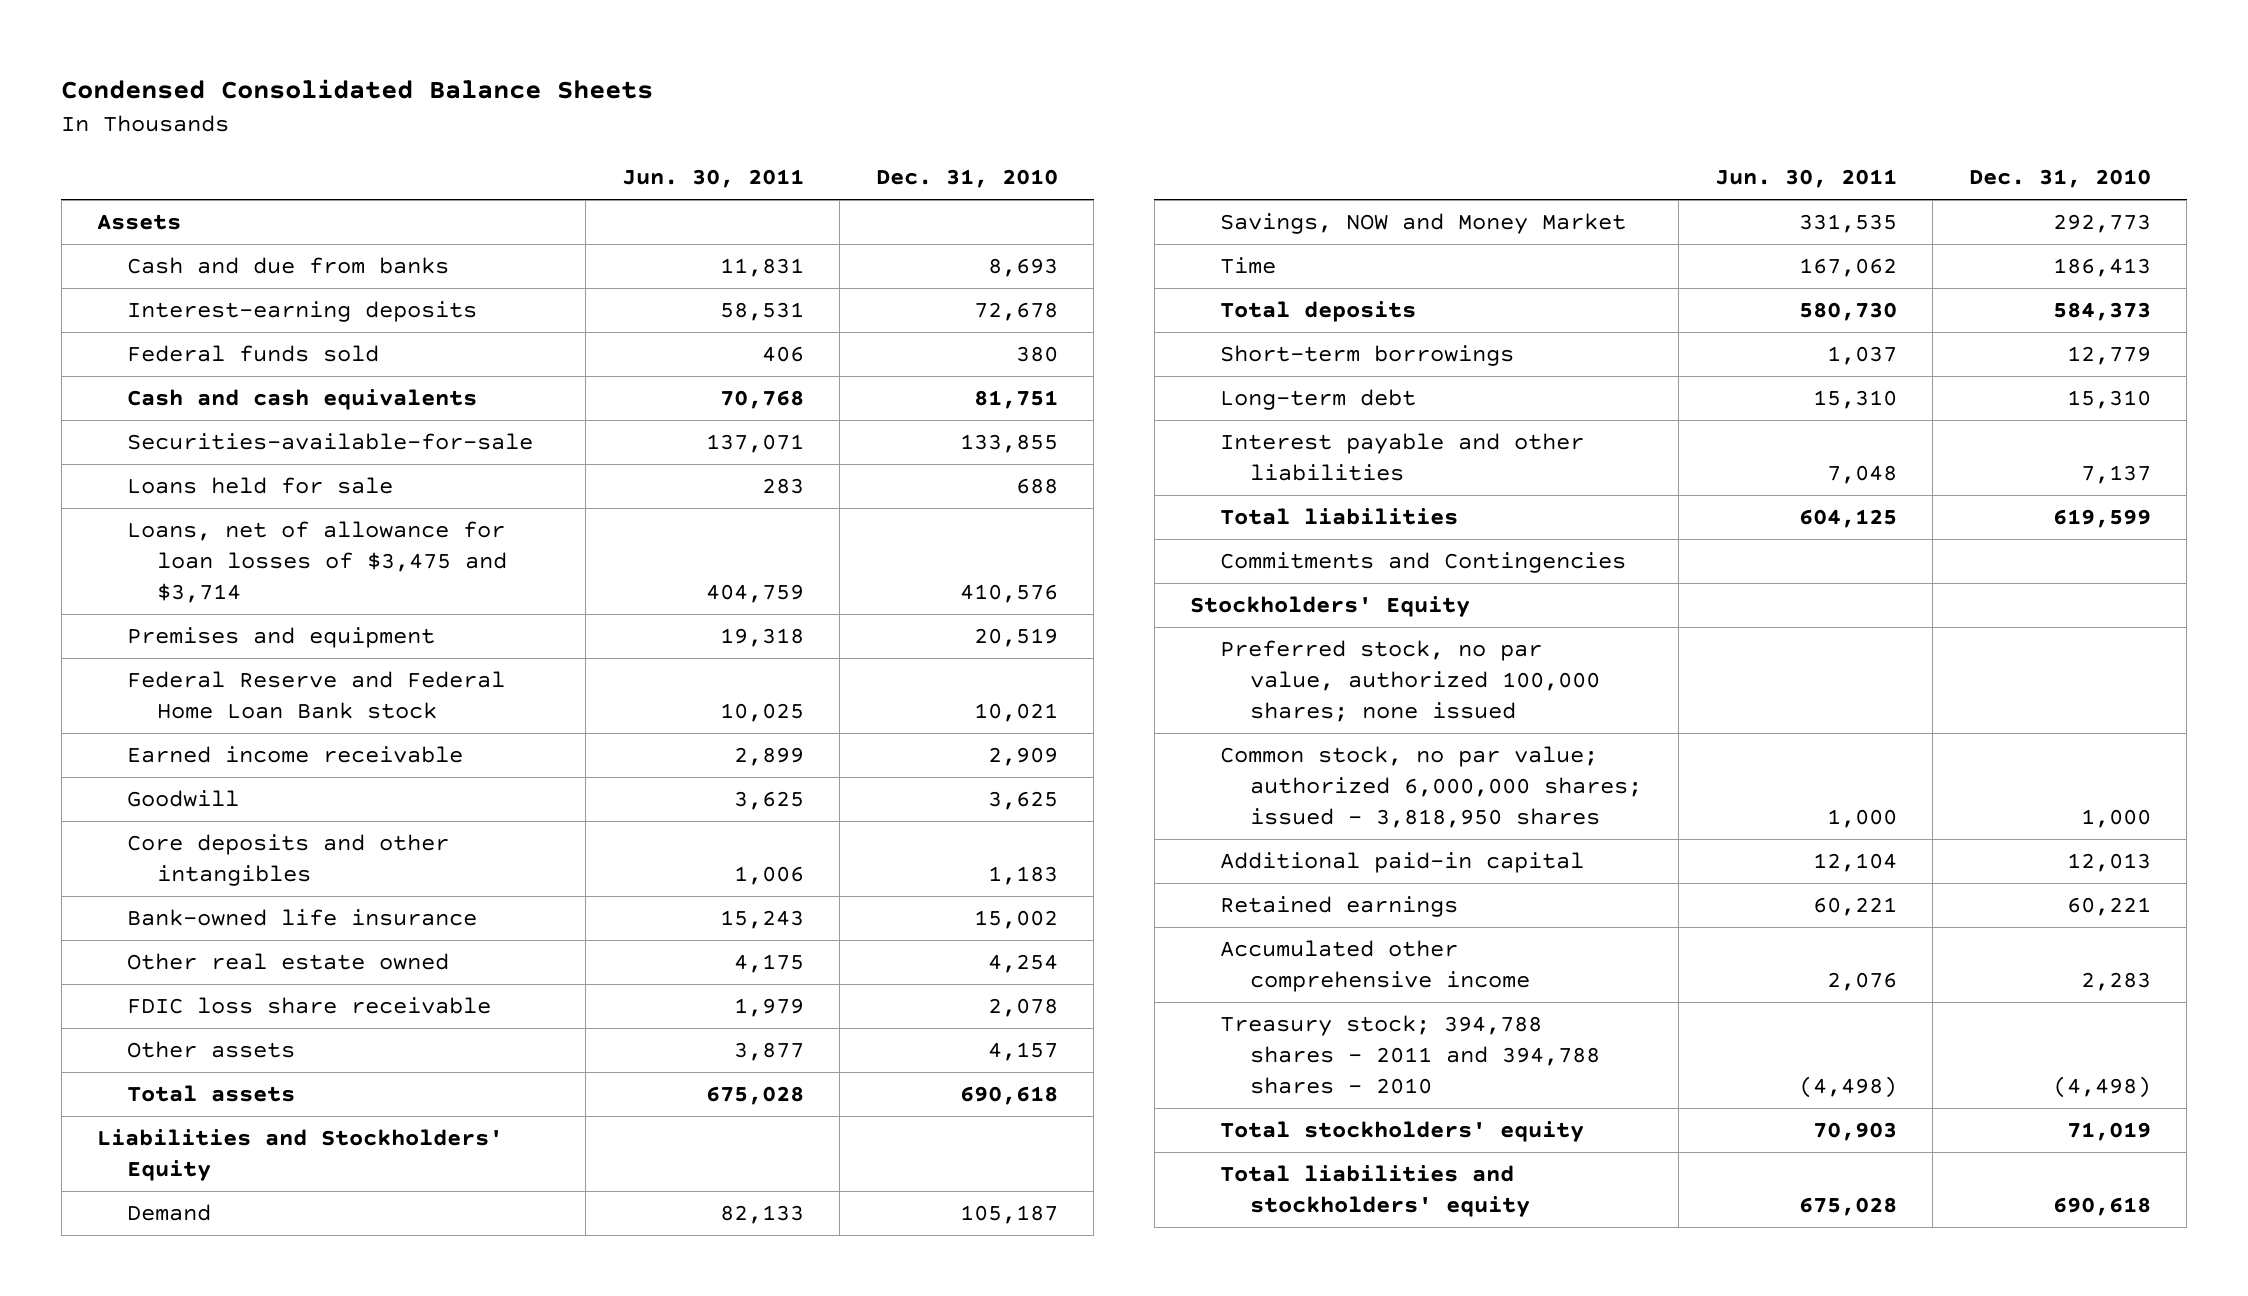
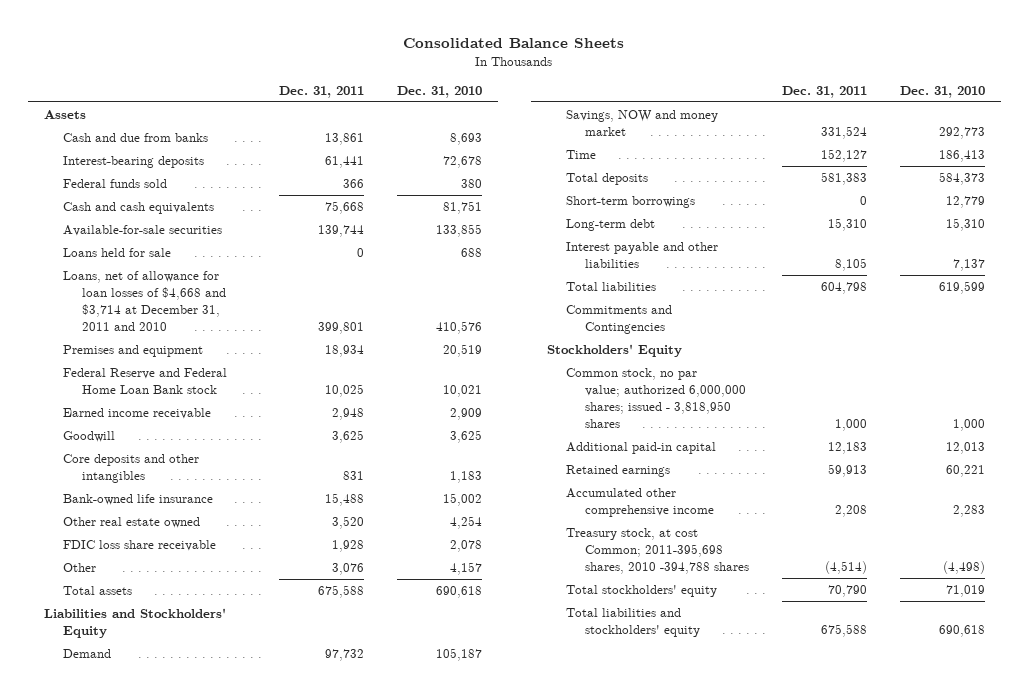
[61,79,654,100] Condensed Consolidated Balance Sheets -> [403,38,625,49] Consolidated Balance Sheets
[621,169,804,189] Jun. 30, 2011 -> none
none -> [278,85,364,98] Dec. 31, 2011
[127,301,478,323] Interest-earning deposits -> [63,156,205,169] Interest-bearing deposits
[127,433,534,451] Securities-available-for-sale -> [63,225,223,237] Available-for-sale securities
[127,521,508,604] Loans, net of allowance for loan losses of $3,475 and $3,714 -> [63,271,226,332] Loans, net of allowance for loan losses of $4,668 and $3,714 at December 31, 2011 and 2010
[127,1041,296,1059] Other assets -> [63,563,97,573] Other
[1220,213,1627,235] Savings, NOW and Money Market -> [566,110,719,137] Savings, NOW and money market
[1220,640,1601,723] Preferred stock, no par value, authorized 100,000 shares; none issued -> none
[1220,1015,1601,1095] Treasury stock; 394,788 shares - 2011 and 394,788 shares - 2010 -> [566,528,750,575] Treasury stock, at cost Common; 2011-395,698 shares, 2010 -394,788 shares

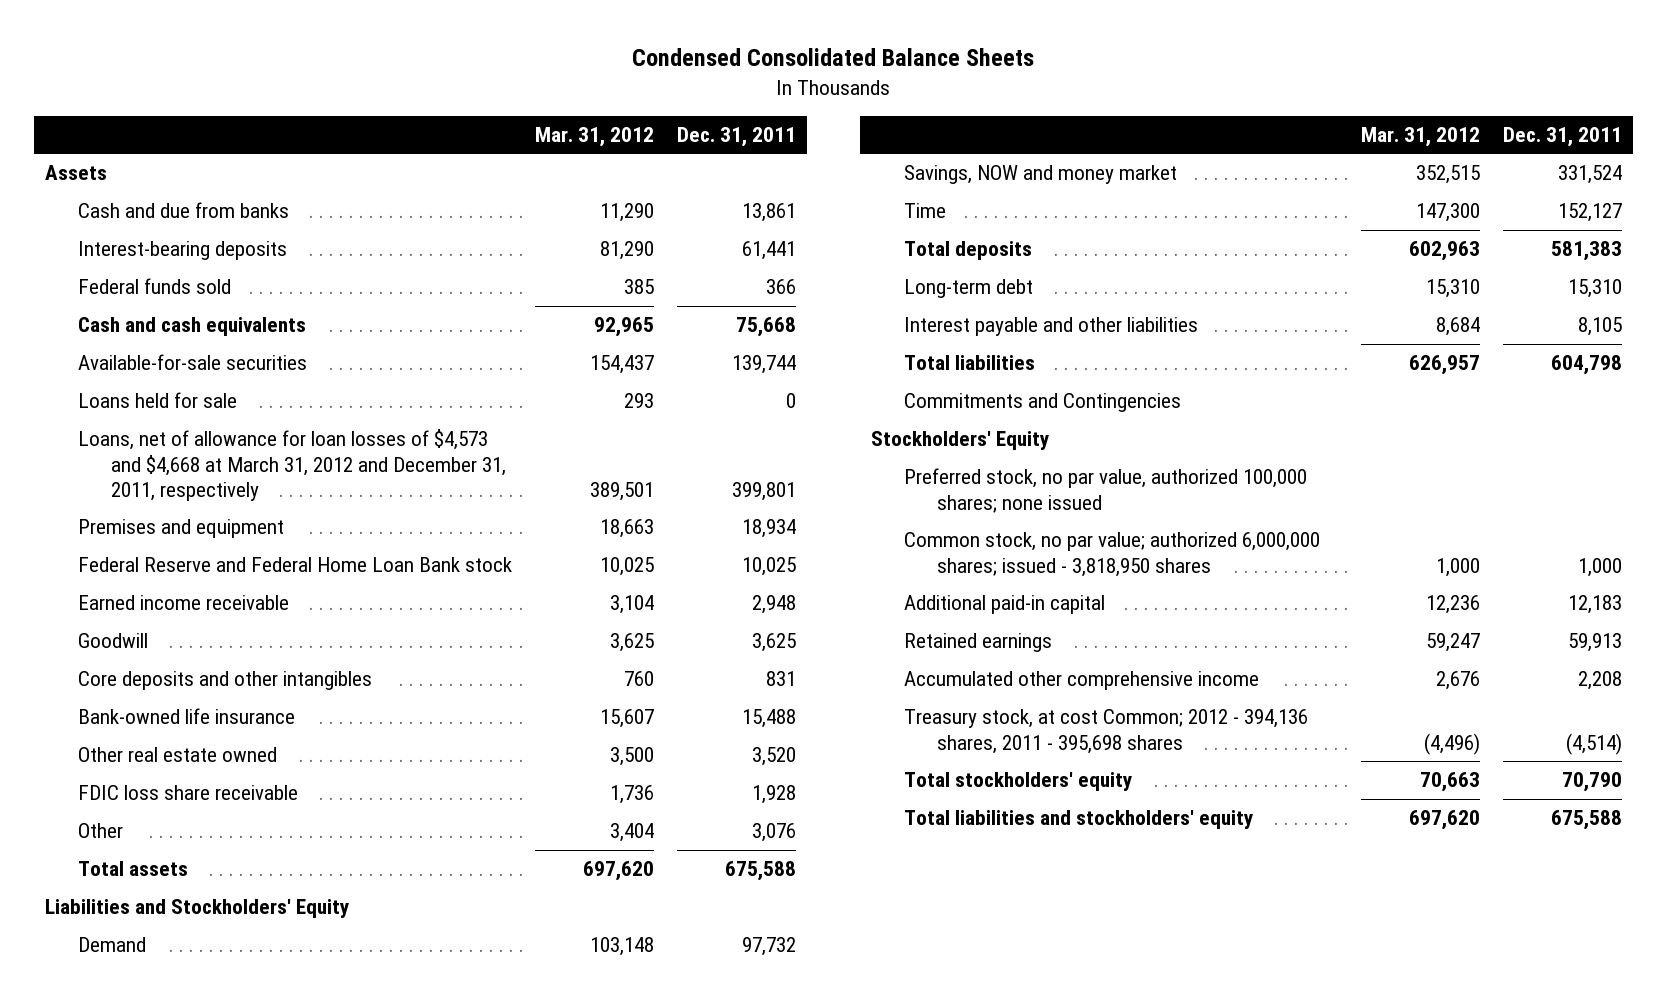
[403,38,625,49] Consolidated Balance Sheets -> [632,48,1035,67] Condensed Consolidated Balance Sheets
[396,85,482,98] Dec. 31, 2010 -> none
none -> [534,126,654,147] Mar. 31, 2012
[63,271,226,332] Loans, net of allowance for loan losses of $4,668 and $3,714 at December 31, 2011 and 2010 -> [78,429,507,501] Loans, net of allowance for loan losses of $4,573 and $4,668 at March 31, 2012 and December 31, 2011, respectively
[566,196,696,209] Short-term borrowings -> none
none -> [903,468,1307,513] Preferred stock, no par value, authorized 100,000 shares; none issued
[566,528,750,575] Treasury stock, at cost Common; 2011-395,698 shares, 2010 -394,788 shares -> [903,709,1308,754] Treasury stock, at cost Common; 2012 - 394,136 shares, 2011 - 395,698 shares

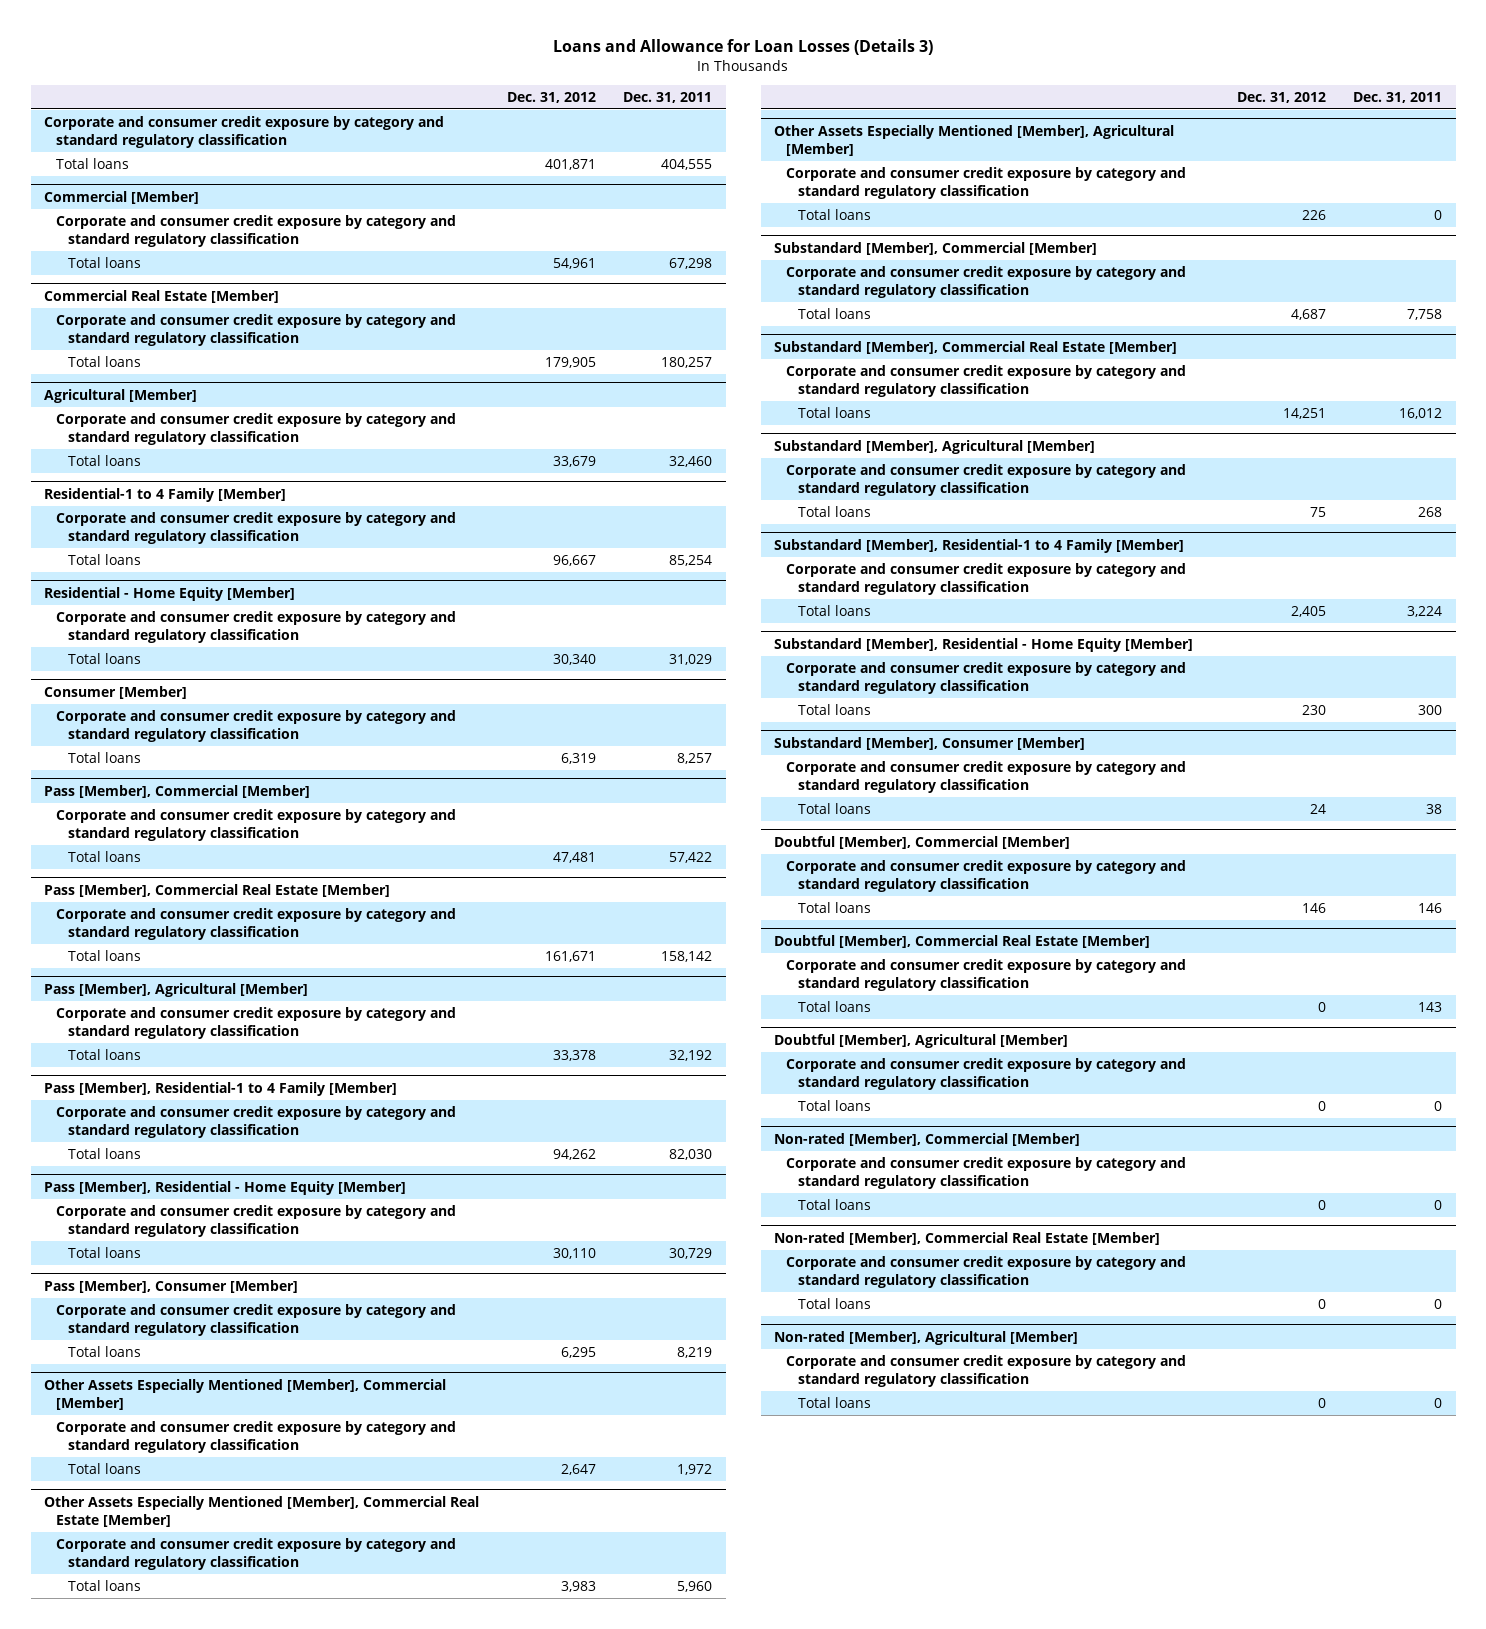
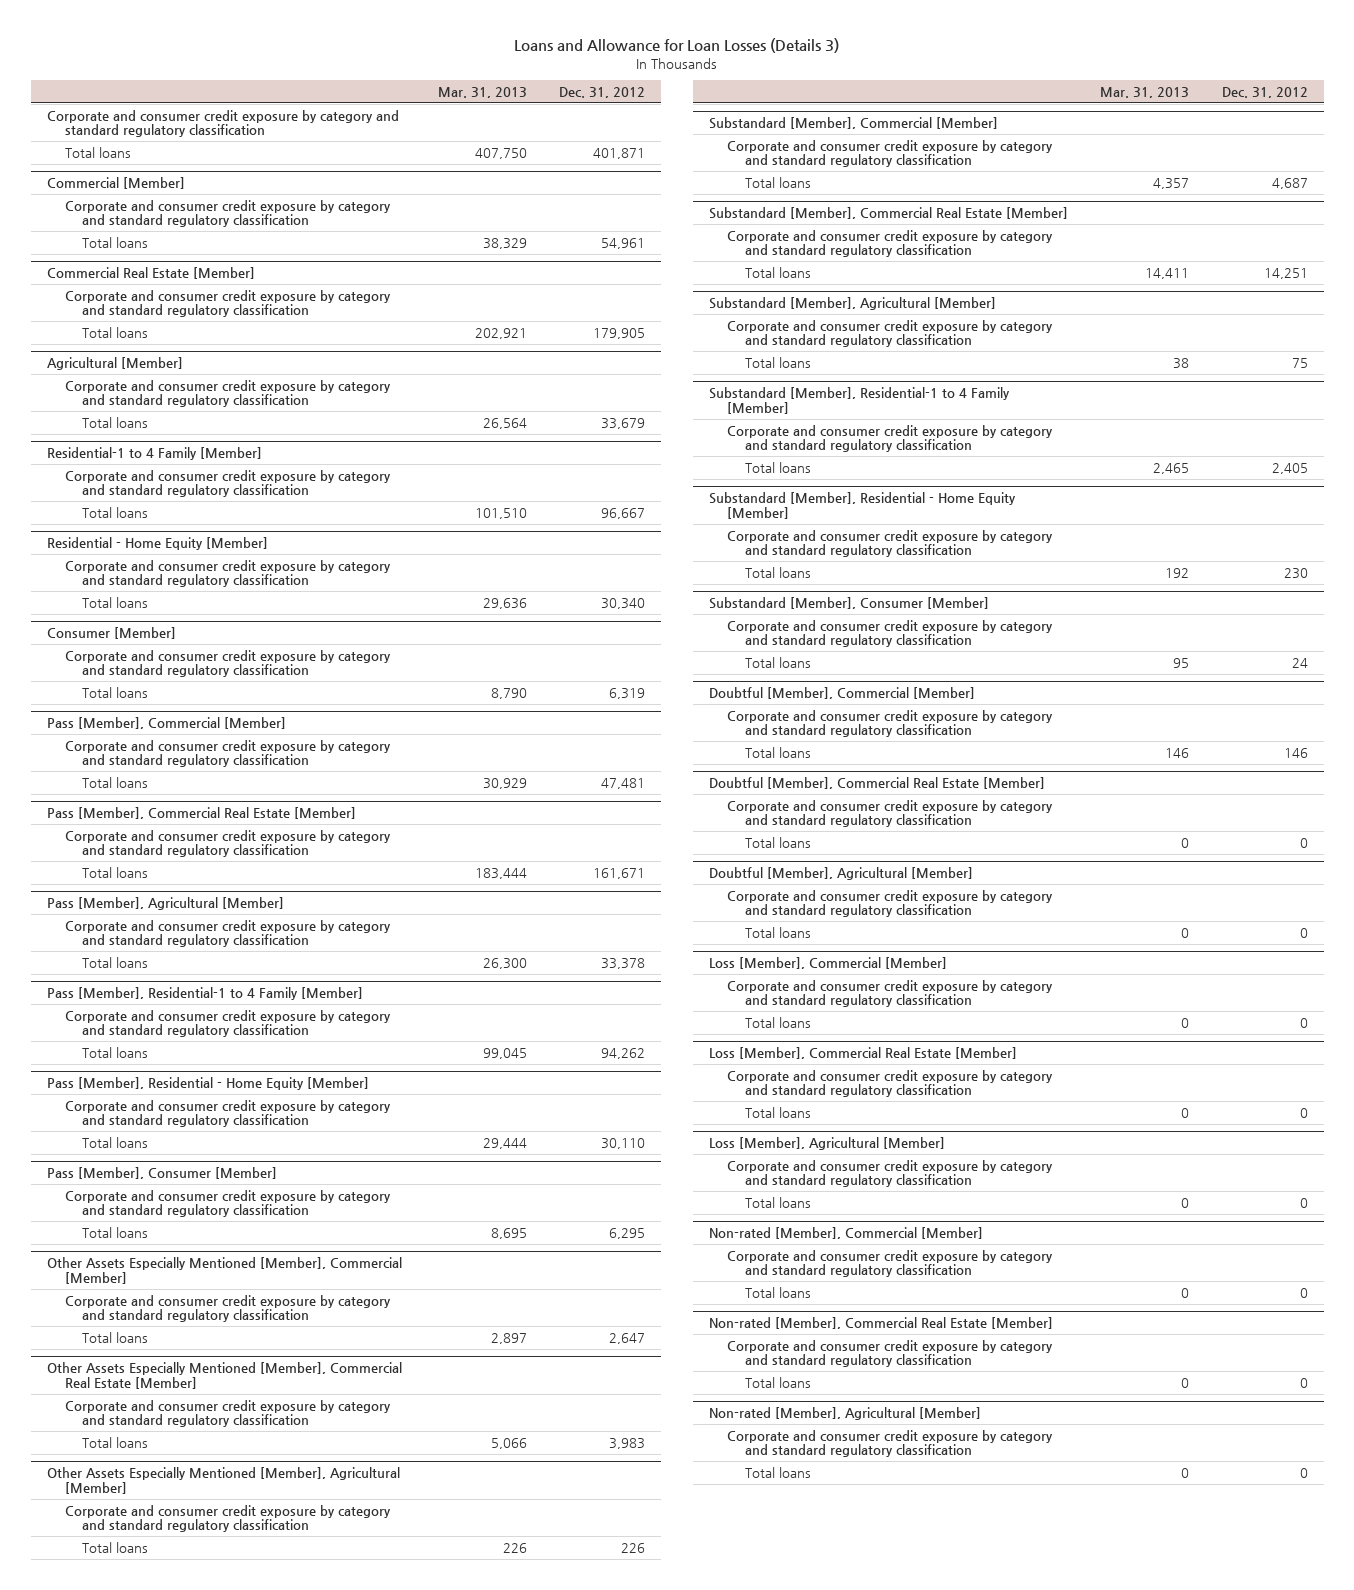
[623,91,713,103] Dec. 31, 2011 -> none
none -> [437,87,527,99] Mar. 31, 2013
none -> [709,957,948,970] Loss [Member], Commercial [Member]
none -> [727,979,1054,1008] Corporate and consumer credit exposure by category and standard regulatory classification
none -> [745,1016,812,1028] Total loans
none -> [709,1047,1018,1060] Loss [Member], Commercial Real Estate [Member]
none -> [727,1069,1054,1098] Corporate and consumer credit exposure by category and standard regulatory classification
none -> [745,1106,812,1118] Total loans
none -> [709,1137,946,1151] Loss [Member], Agricultural [Member]
none -> [727,1159,1054,1188] Corporate and consumer credit exposure by category and standard regulatory classification
none -> [745,1196,812,1208] Total loans

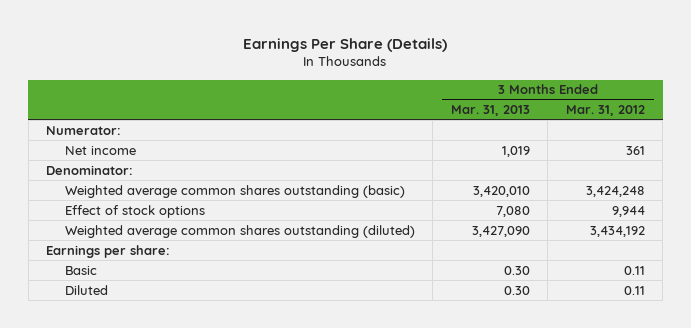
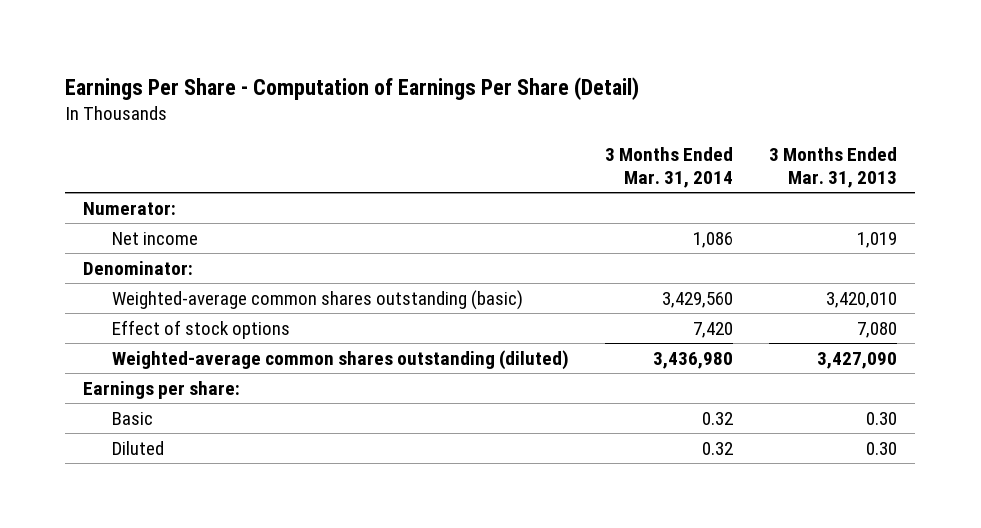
[243,37,448,52] Earnings Per Share (Details) -> [65,76,640,100] Earnings Per Share - Computation of Earnings Per Share (Detail)
[565,104,645,116] Mar. 31, 2012 -> none
none -> [605,147,734,188] 3 Months Ended Mar. 31, 2014
[64,184,405,198] Weighted average common shares outstanding (basic) -> [112,289,524,310] Weighted-average common shares outstanding (basic)
[64,224,415,238] Weighted average common shares outstanding (diluted) -> [112,349,570,370] Weighted-average common shares outstanding (diluted)

